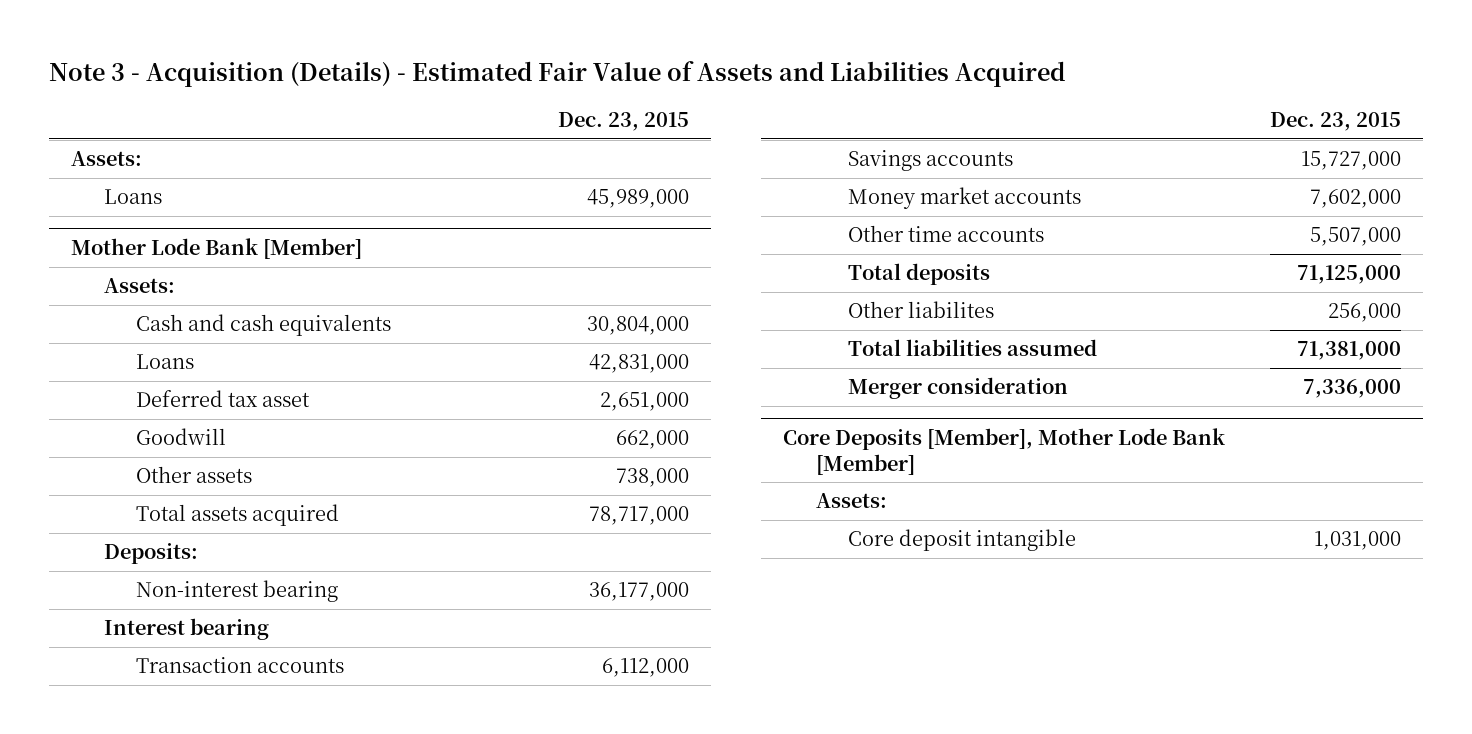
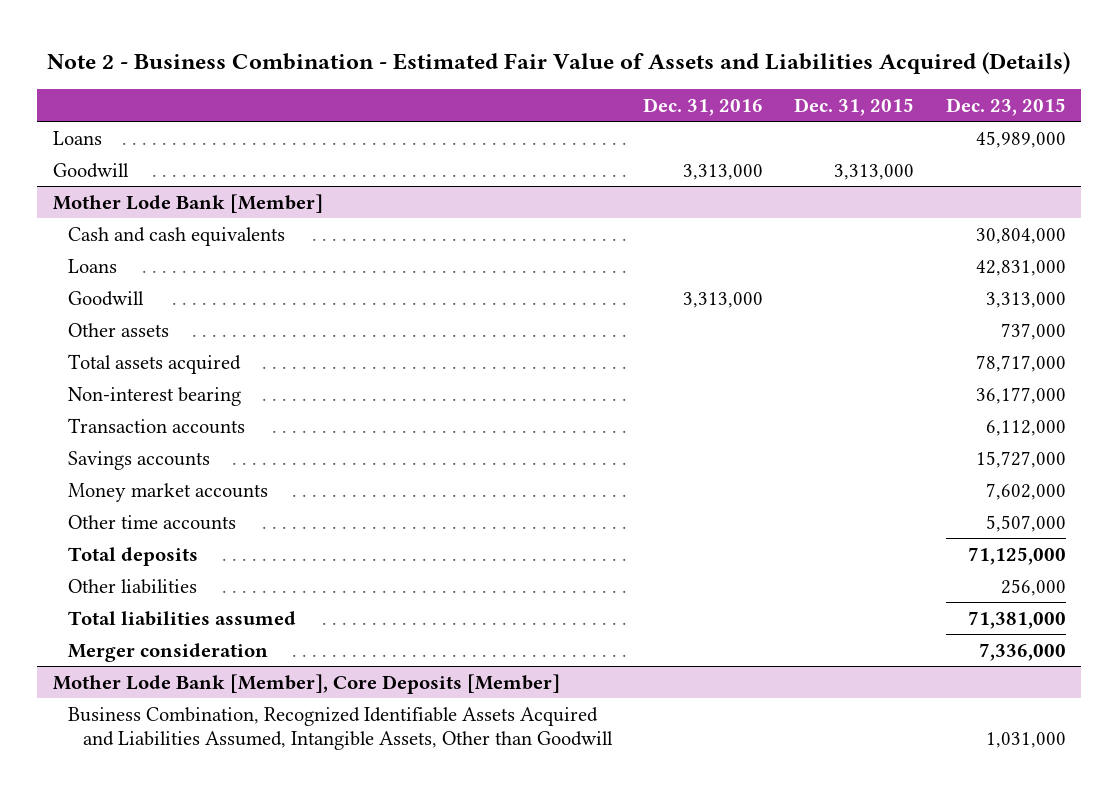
[49,60,1066,87] Note 3 - Acquisition (Details) - Estimated Fair Value of Assets and Liabilities Acquired -> [47,51,1071,74] Note 2 - Business Combination - Estimated Fair Value of Assets and Liabilities Acquired (Details)
none -> [643,97,764,116] Dec. 31, 2016
none -> [794,97,915,116] Dec. 31, 2015
[71,151,143,167] Assets: -> none
none -> [52,162,129,178] Goodwill
[103,278,175,294] Assets: -> none
[135,390,310,408] Deferred tax asset -> none
[615,430,689,450] 662,000 -> [985,291,1066,308] 3,313,000
[615,468,689,488] 738,000 -> [1000,322,1066,340] 737,000
[103,543,198,565] Deposits: -> none
[103,618,269,641] Interest bearing -> none
[847,301,994,319] Other liabilites -> [67,578,197,594] Other liabilities
[815,493,887,509] Assets: -> none
[783,428,1226,475] Core Deposits [Member], Mother Lode Bank [Member] -> [52,673,560,694] Mother Lode Bank [Member], Core Deposits [Member]
[847,529,1076,552] Core deposit intangible -> [67,706,613,750] Business Combination, Recognized Identifiable Assets Acquired and Liabilities Assumed, Intangible Assets, Other than Goodwill

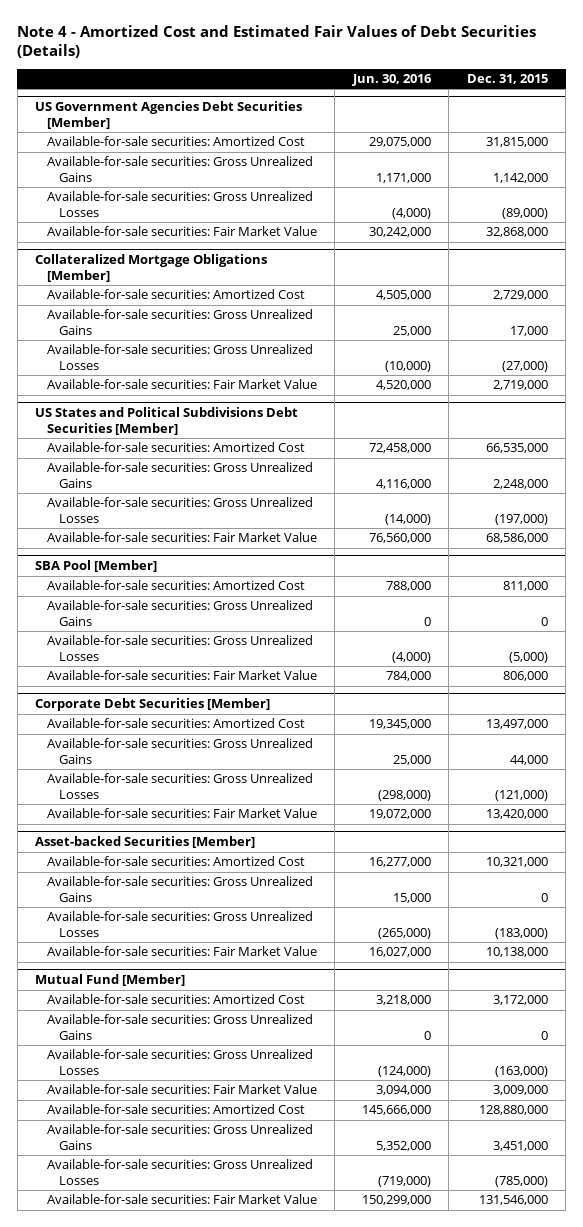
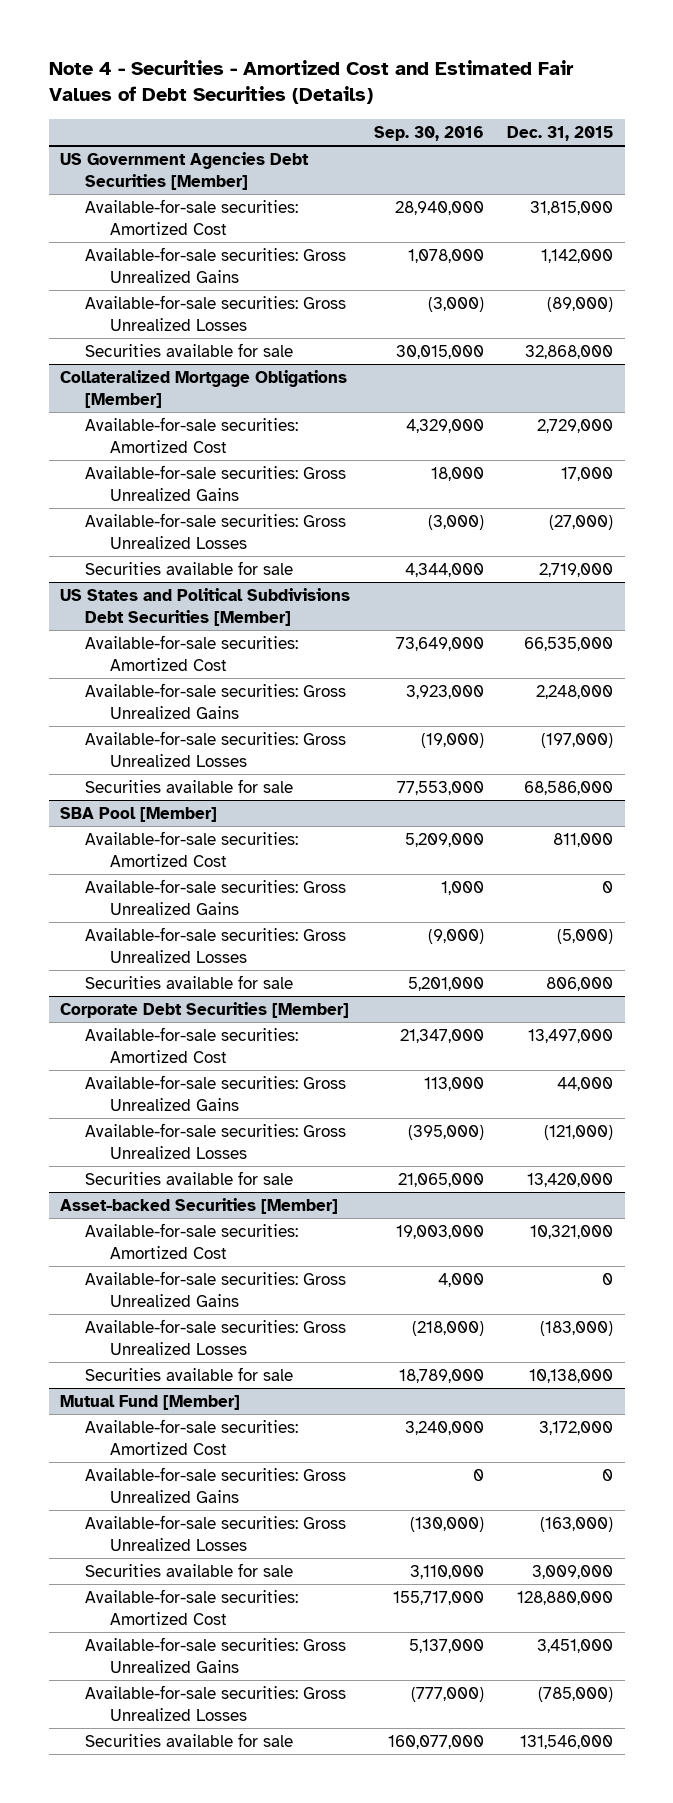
[17,24,537,59] Note 4 - Amortized Cost and Estimated Fair Values of Debt Securities (Details) -> [48,60,574,105] Note 4 - Securities - Amortized Cost and Estimated Fair Values of Debt Securities (Details)
[351,73,432,86] Jun. 30, 2016 -> none
none -> [373,125,484,141] Sep. 30, 2016
[46,226,317,237] Available-for-sale securities: Fair Market Value -> [85,343,294,358] Securities available for sale
[46,379,317,390] Available-for-sale securities: Fair Market Value -> [85,561,294,576] Securities available for sale
[46,532,317,543] Available-for-sale securities: Fair Market Value -> [85,779,294,794] Securities available for sale
[46,670,317,681] Available-for-sale securities: Fair Market Value -> [85,975,294,990] Securities available for sale
[46,808,317,819] Available-for-sale securities: Fair Market Value -> [85,1171,294,1186] Securities available for sale
[46,946,317,957] Available-for-sale securities: Fair Market Value -> [85,1367,294,1382] Securities available for sale
[46,1084,317,1095] Available-for-sale securities: Fair Market Value -> [85,1563,294,1578] Securities available for sale
[46,1194,317,1205] Available-for-sale securities: Fair Market Value -> [85,1733,294,1748] Securities available for sale

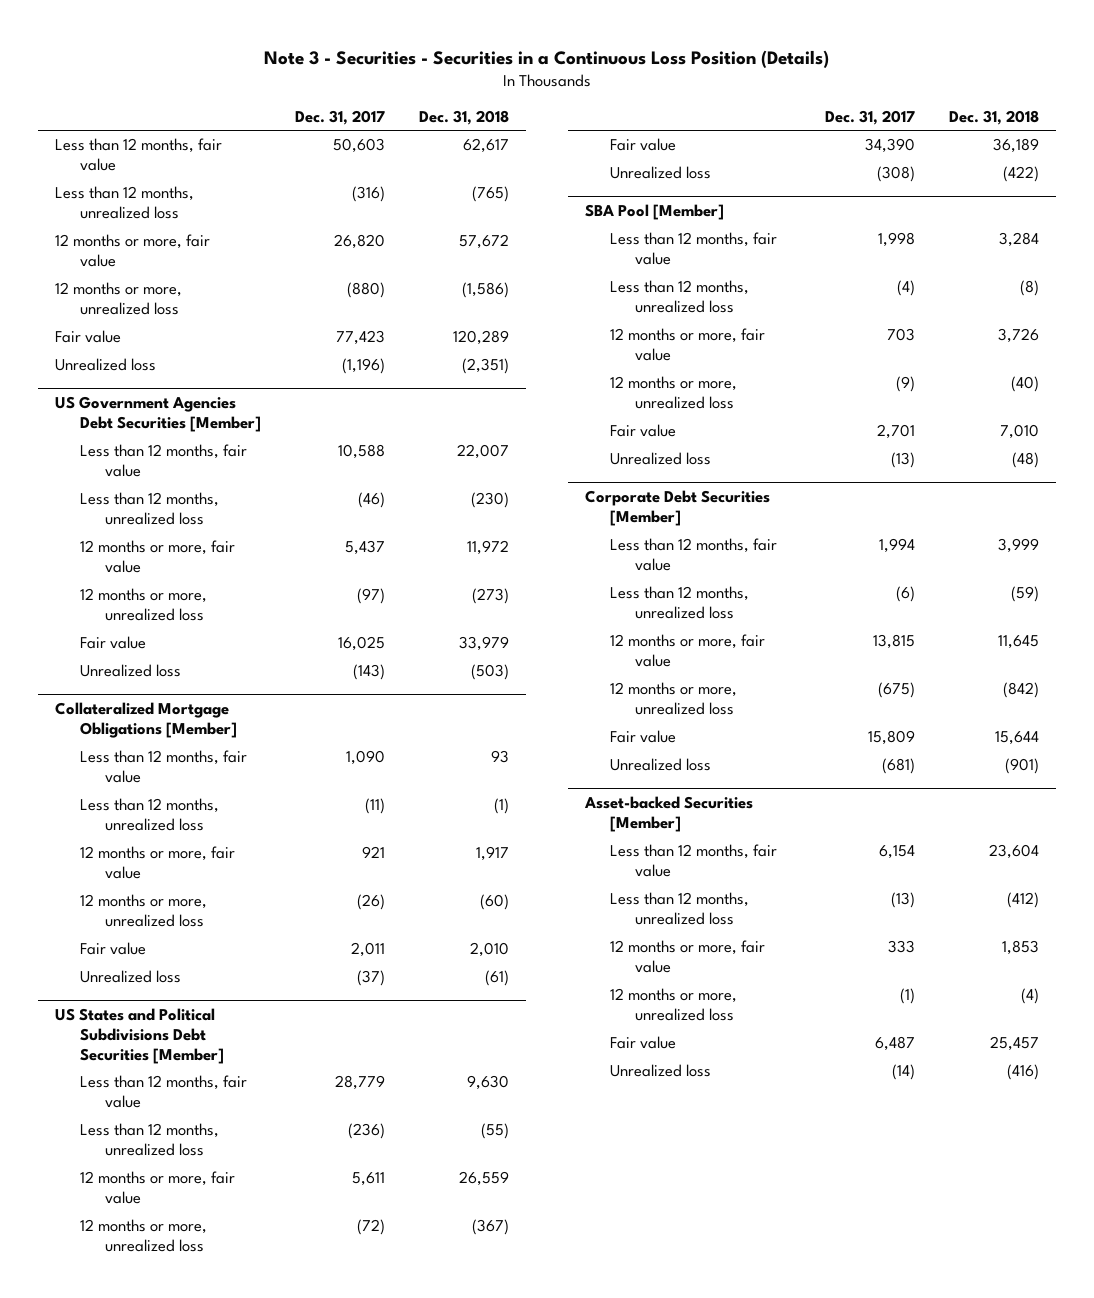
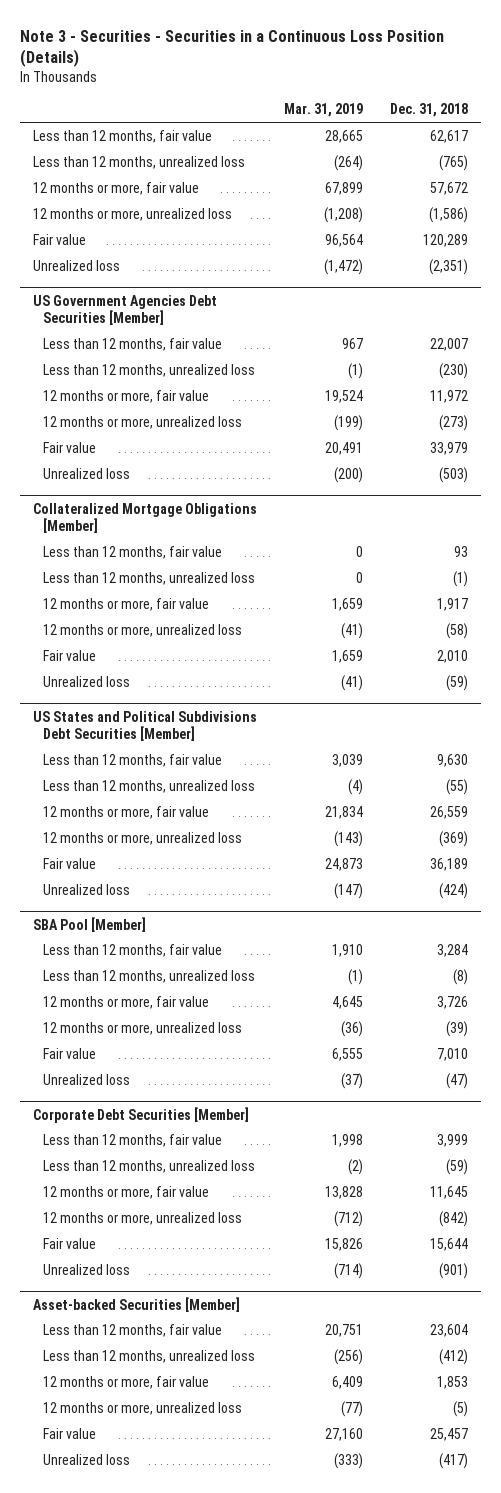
[295,109,386,125] Dec. 31, 2017 -> none
none -> [284,103,364,118] Mar. 31, 2019
[480,894,510,911] (60) -> [445,622,468,639] (58)
[485,970,510,987] (61) -> [445,674,468,691] (59)
[472,1219,510,1236] (367) -> [438,830,468,847] (369)
[1003,166,1040,183] (422) -> [438,882,468,899] (424)
[1011,376,1040,393] (40) -> [445,1020,468,1037] (39)
[1012,452,1040,469] (48) -> [445,1072,468,1089] (47)
[1021,988,1040,1005] (4) -> [452,1400,468,1417] (5)
[1007,1064,1040,1081] (416) -> [438,1452,468,1469] (417)

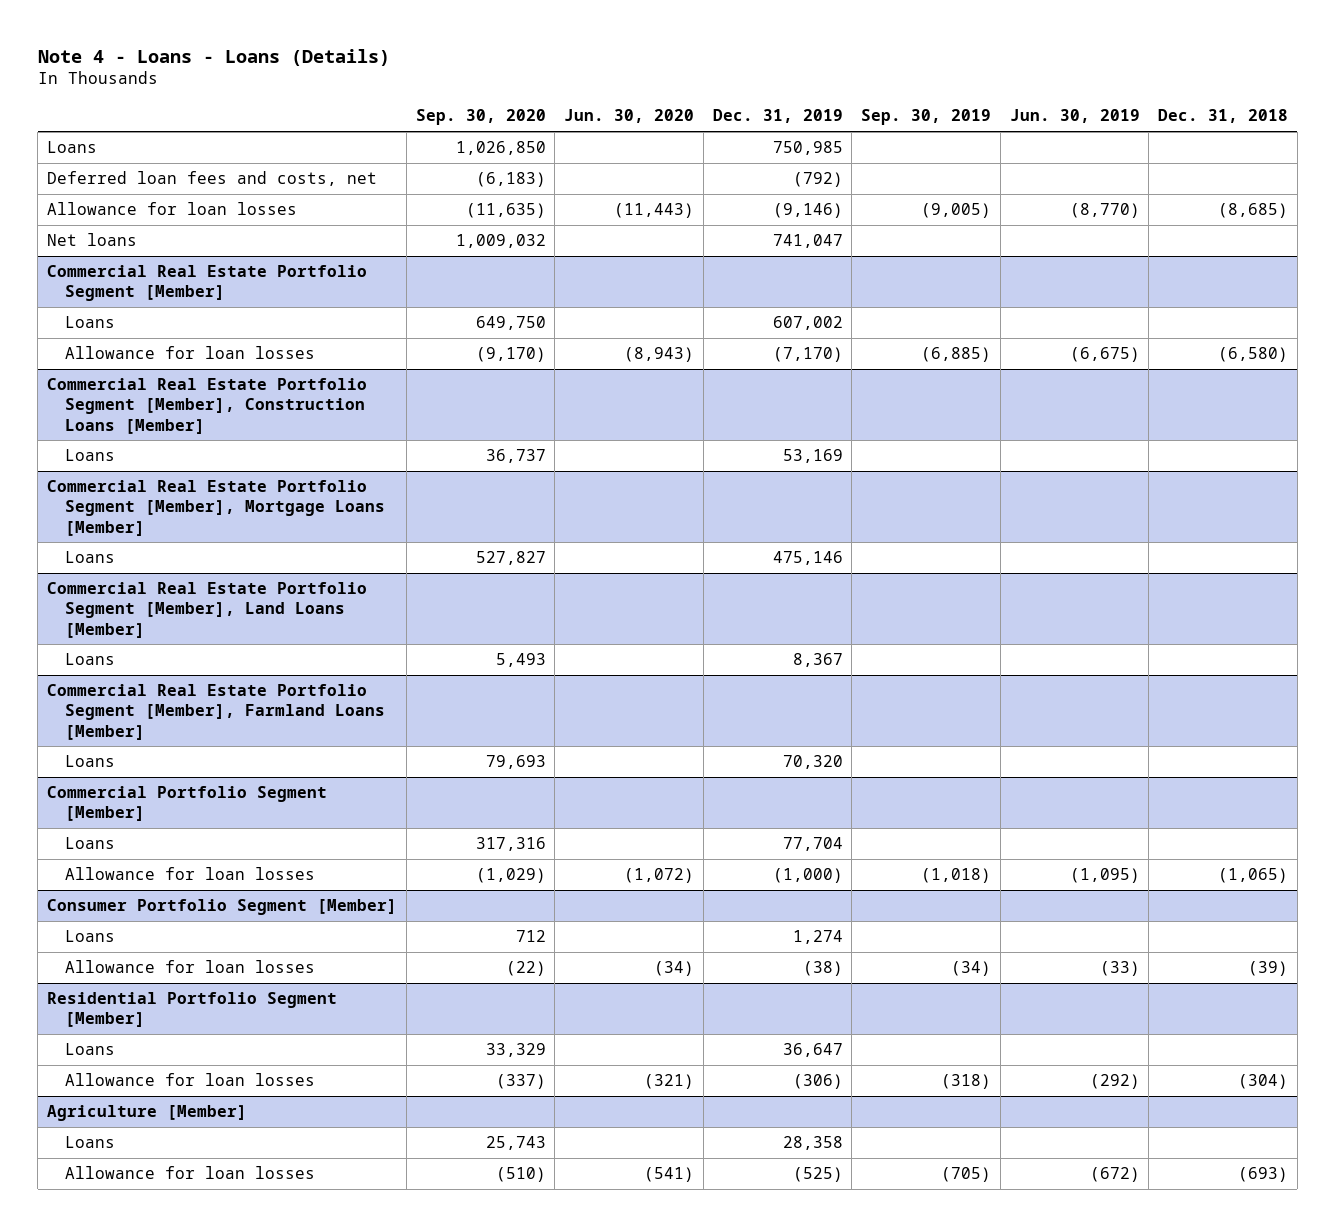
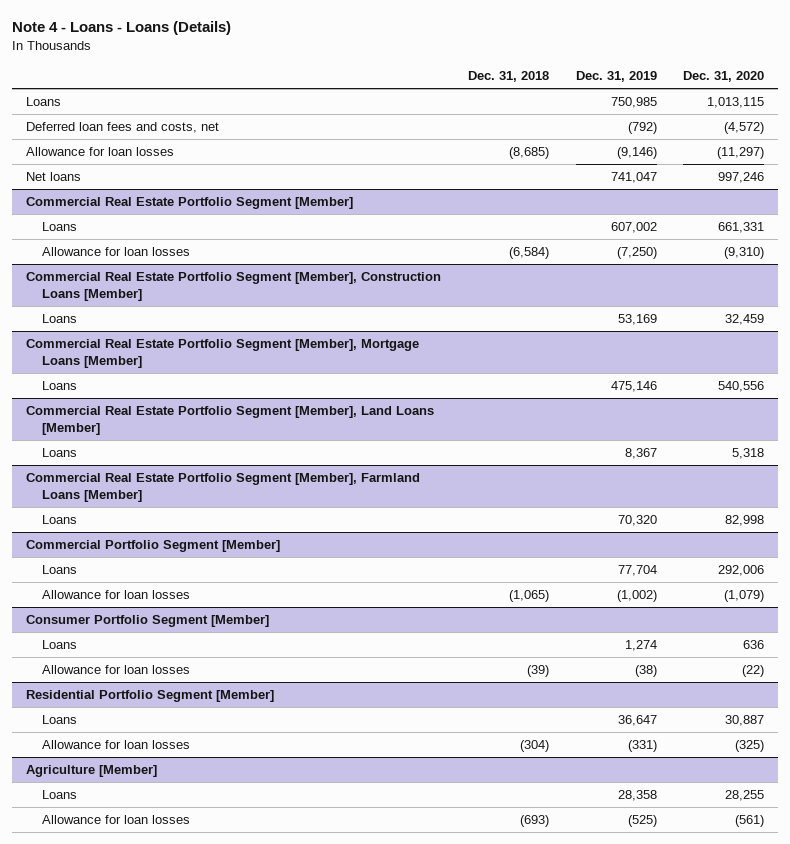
[415,109,546,126] Sep. 30, 2020 -> none
[564,109,695,124] Jun. 30, 2020 -> none
[861,109,992,126] Sep. 30, 2019 -> none
[1009,109,1140,124] Jun. 30, 2019 -> none
none -> [683,70,765,82] Dec. 31, 2020
[772,347,843,363] (7,170) -> [616,247,657,260] (7,250)
[1218,347,1289,363] (6,580) -> [508,247,549,260] (6,584)
[772,868,843,884] (1,000) -> [616,590,657,603] (1,002)
[792,1074,843,1090] (306) -> [627,740,657,753] (331)

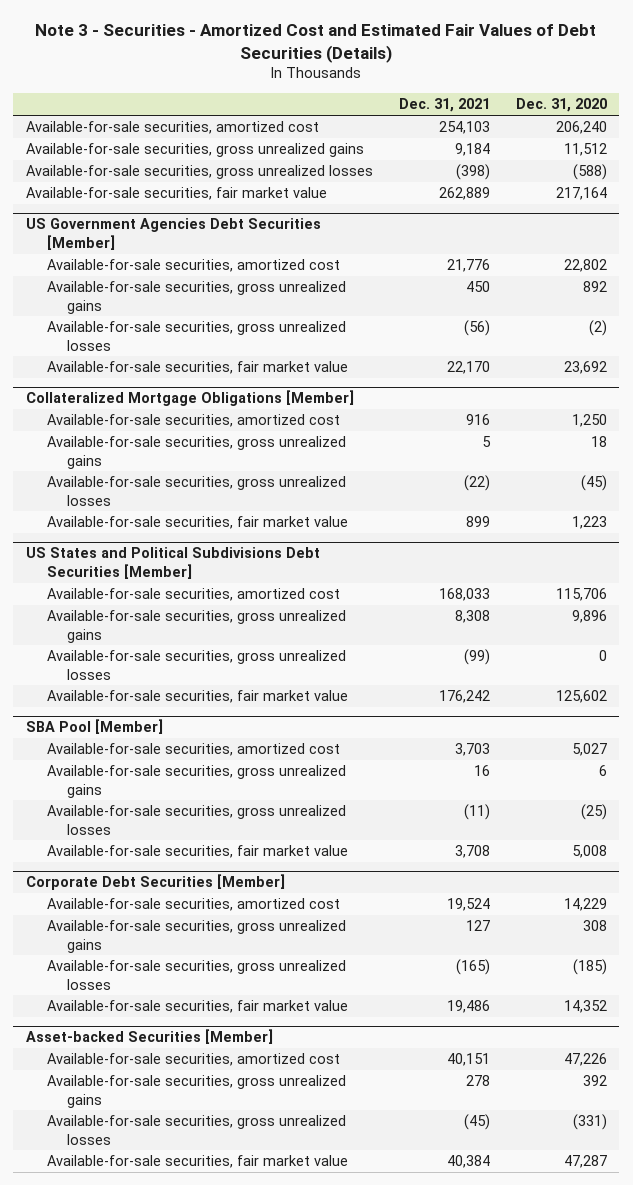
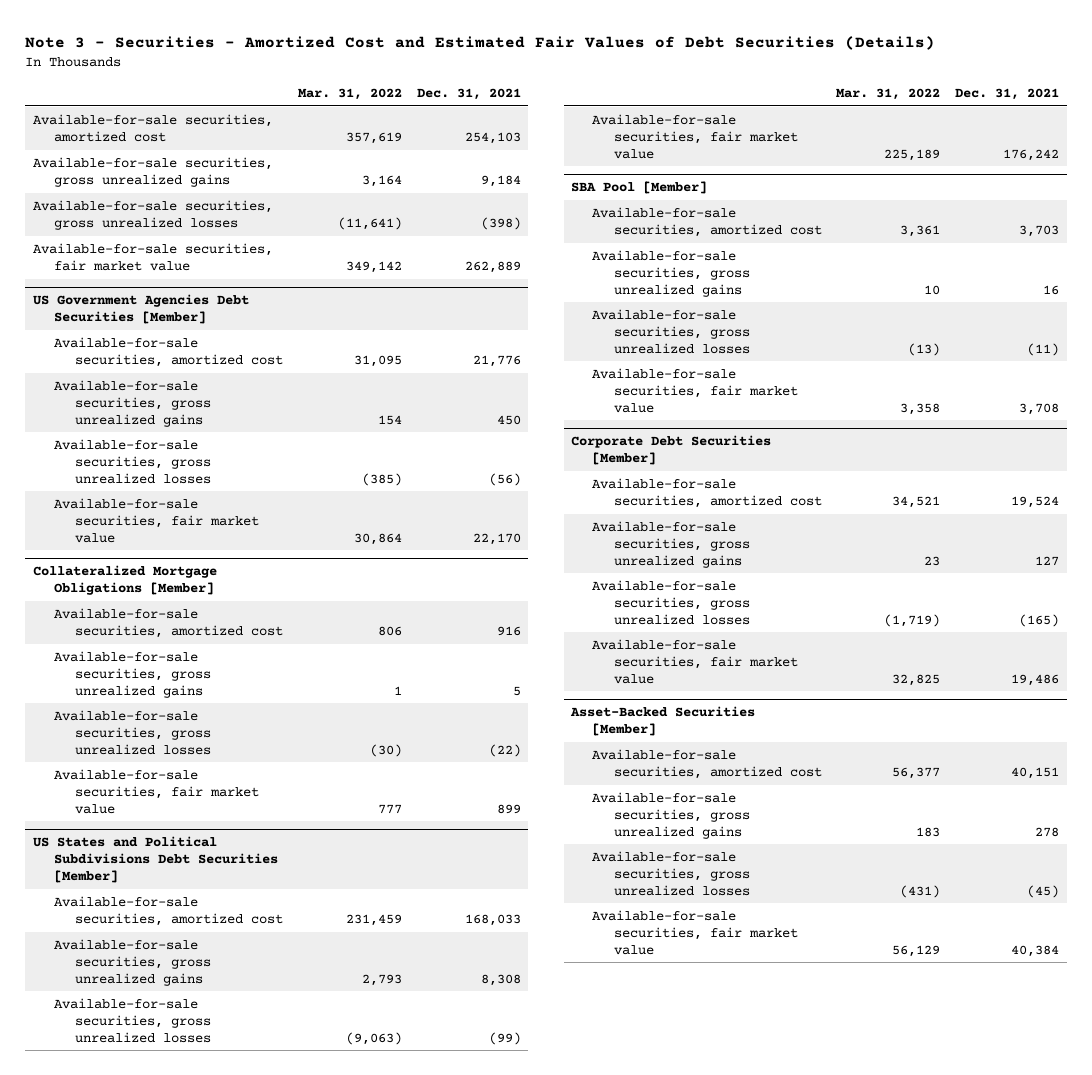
[515,98,607,113] Dec. 31, 2020 -> none
none -> [298,87,403,100] Mar. 31, 2022
[26,1029,274,1045] Asset-backed Securities [Member] -> [569,706,755,737] Asset-Backed Securities [Member]

